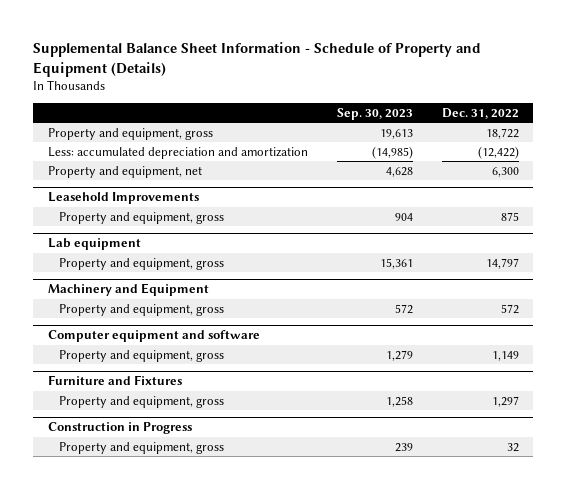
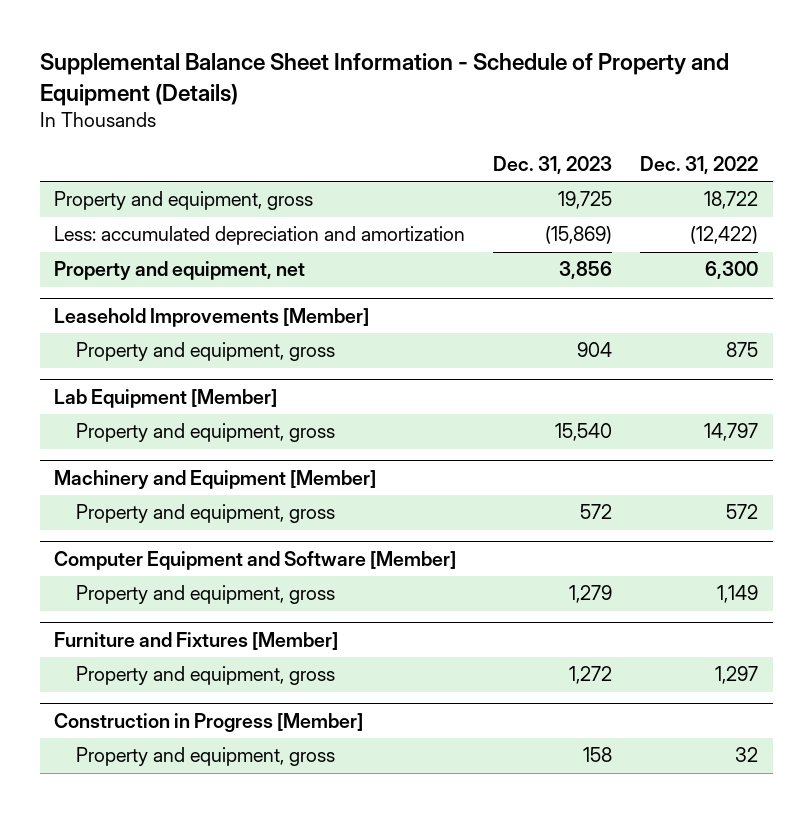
[336,107,413,120] Sep. 30, 2023 -> none
none -> [493,155,613,174] Dec. 31, 2023
[47,192,199,205] Leasehold Improvements -> [54,307,370,327] Leasehold Improvements [Member]
[47,238,141,251] Lab equipment -> [54,388,278,408] Lab Equipment [Member]
[47,283,209,297] Machinery and Equipment -> [54,469,377,489] Machinery and Equipment [Member]
[47,330,260,343] Computer equipment and software -> [54,550,457,570] Computer Equipment and Software [Member]
[47,375,182,386] Furniture and Fixtures -> [54,631,339,650] Furniture and Fixtures [Member]
[47,422,192,435] Construction in Progress -> [54,712,364,732] Construction in Progress [Member]

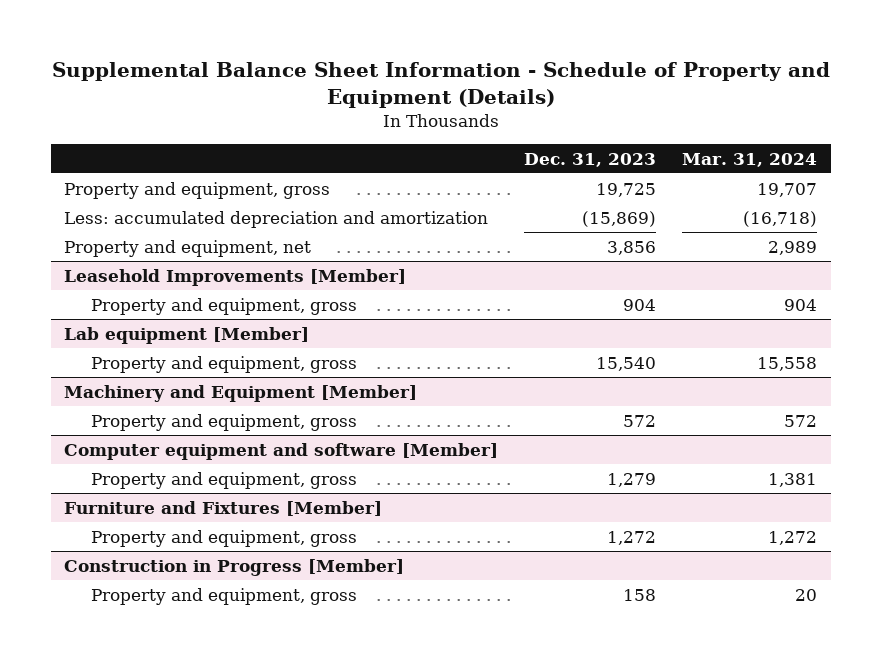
[640,155,759,174] Dec. 31, 2022 -> none
none -> [682,152,818,167] Mar. 31, 2024
[54,388,278,408] Lab Equipment [Member] -> [63,326,309,344] Lab equipment [Member]
[54,550,457,570] Computer Equipment and Software [Member] -> [63,442,498,460] Computer equipment and software [Member]

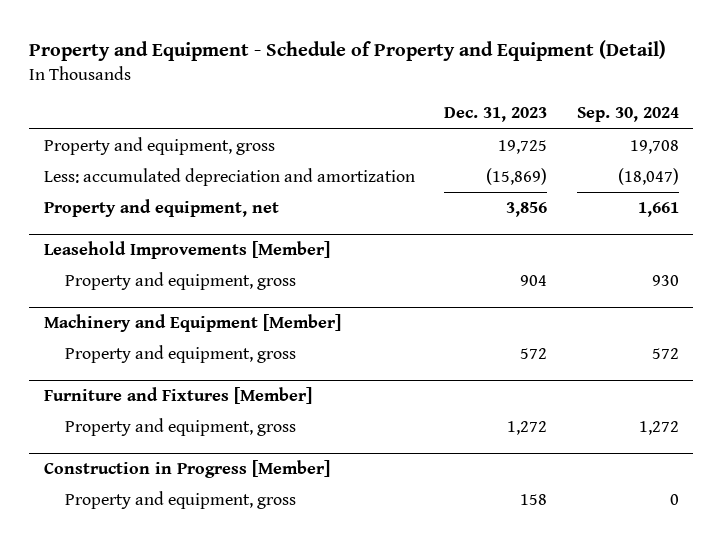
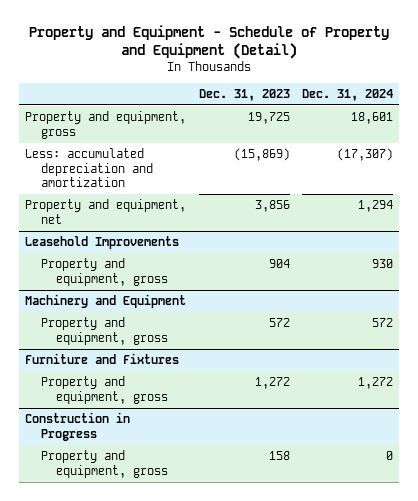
[576,107,679,123] Sep. 30, 2024 -> none
none -> [301,88,393,101] Dec. 31, 2024
[43,241,330,260] Leasehold Improvements [Member] -> [25,236,180,250] Leasehold Improvements
[43,314,341,333] Machinery and Equipment [Member] -> [25,294,187,309] Machinery and Equipment
[43,387,312,405] Furniture and Fixtures [Member] -> [25,353,180,365] Furniture and Fixtures
[43,460,330,479] Construction in Progress [Member] -> [25,412,131,441] Construction in Progress

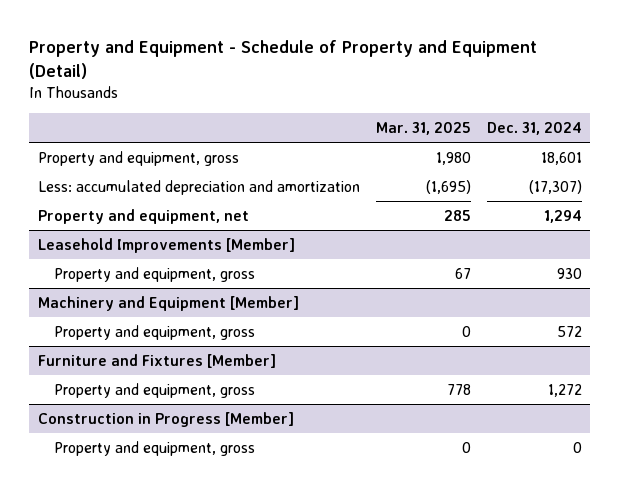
[198,88,290,101] Dec. 31, 2023 -> none
none -> [375,122,471,136] Mar. 31, 2025
[25,236,180,250] Leasehold Improvements -> [37,237,295,253] Leasehold Improvements [Member]
[25,294,187,309] Machinery and Equipment -> [37,295,299,311] Machinery and Equipment [Member]
[25,353,180,365] Furniture and Fixtures -> [37,353,276,368] Furniture and Fixtures [Member]
[25,412,131,441] Construction in Progress -> [37,411,294,427] Construction in Progress [Member]

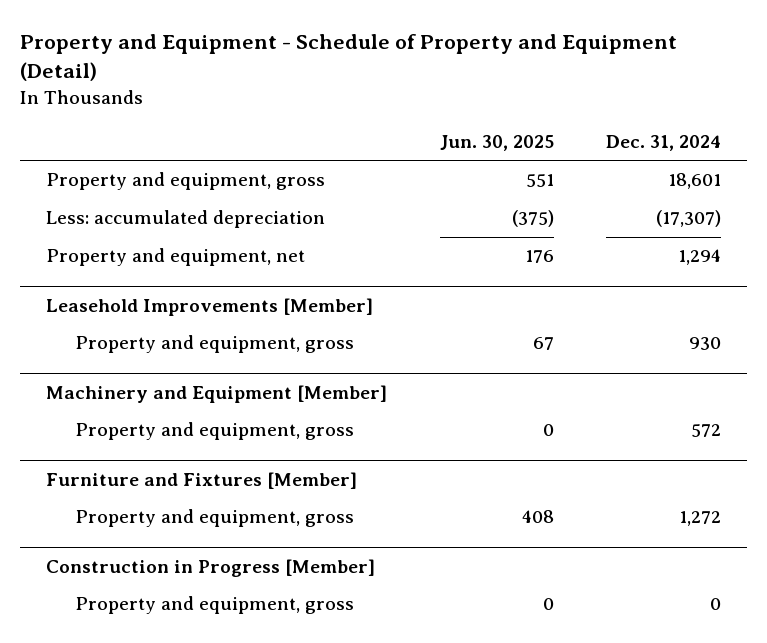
[375,122,471,136] Mar. 31, 2025 -> none
none -> [439,134,554,151] Jun. 30, 2025
[37,179,360,195] Less: accumulated depreciation and amortization -> [46,210,326,229] Less: accumulated depreciation

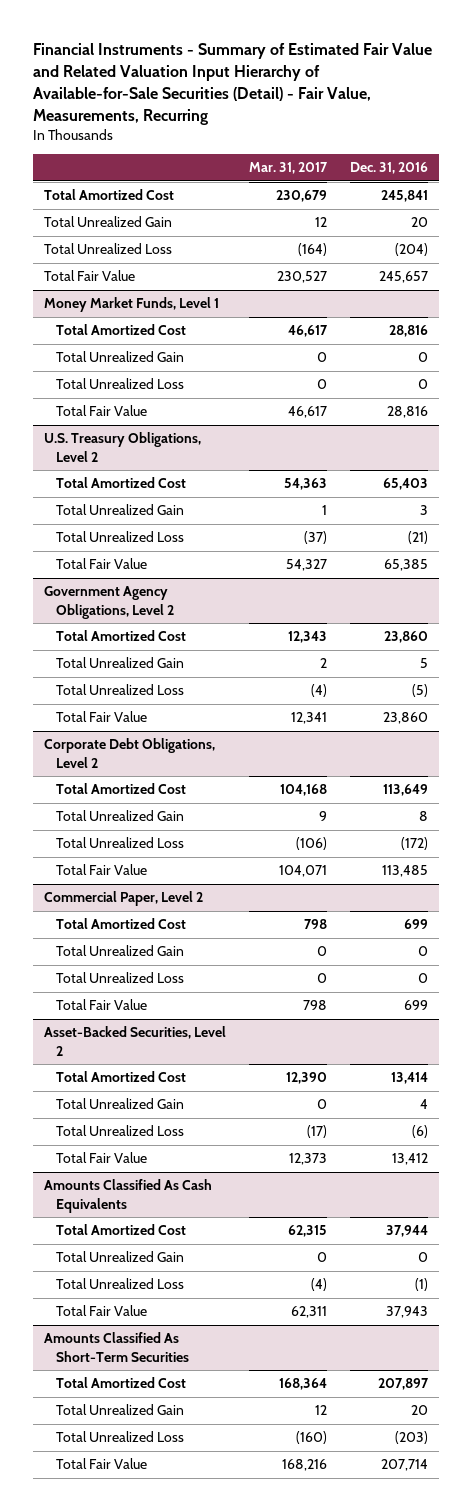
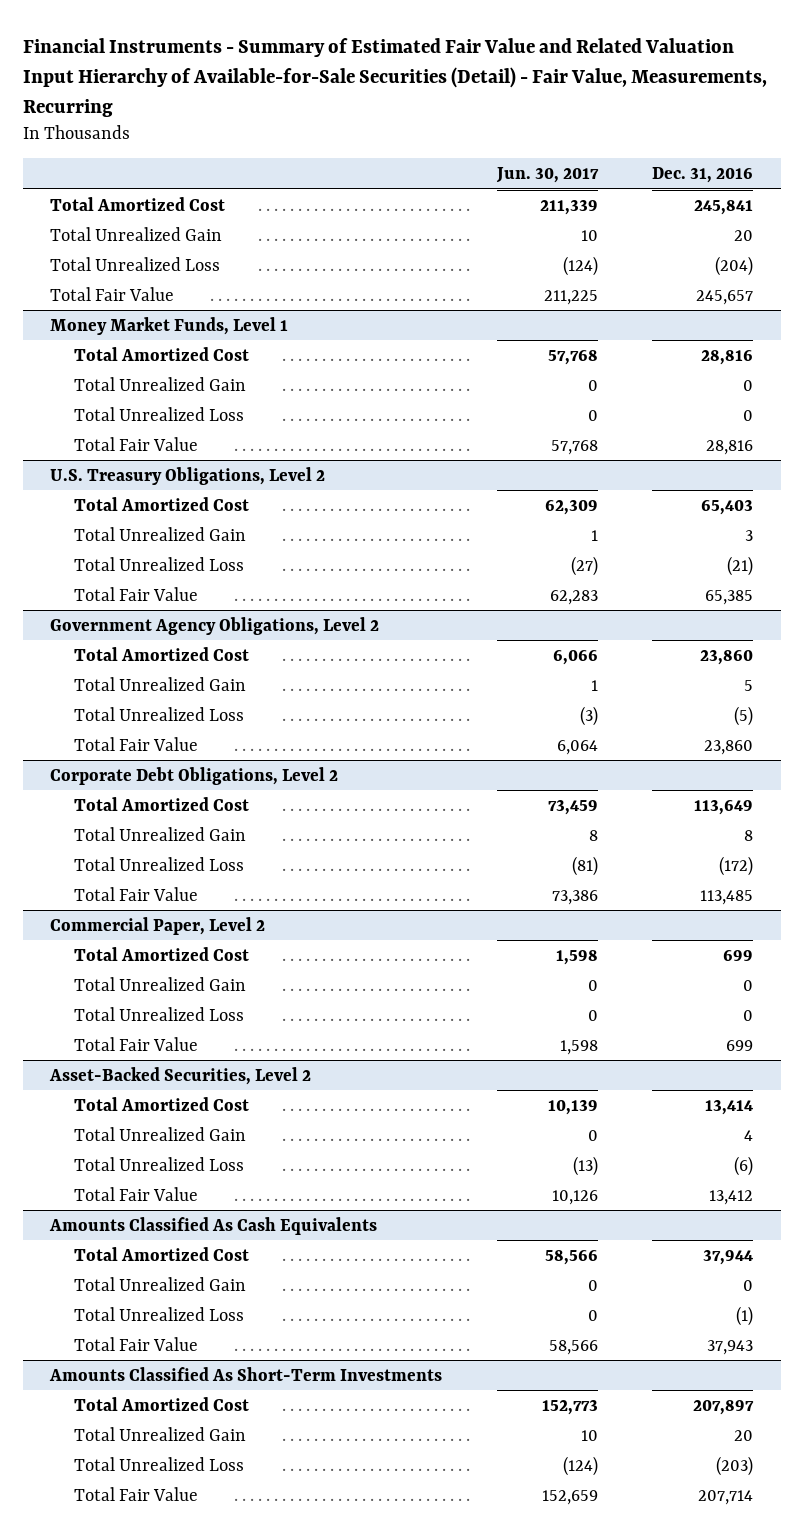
[249,162,329,175] Mar. 31, 2017 -> none
none -> [495,166,599,183] Jun. 30, 2017
[44,1332,190,1362] Amounts Classified As Short-Term Securities -> [49,1366,443,1381] Amounts Classified As Short-Term Investments

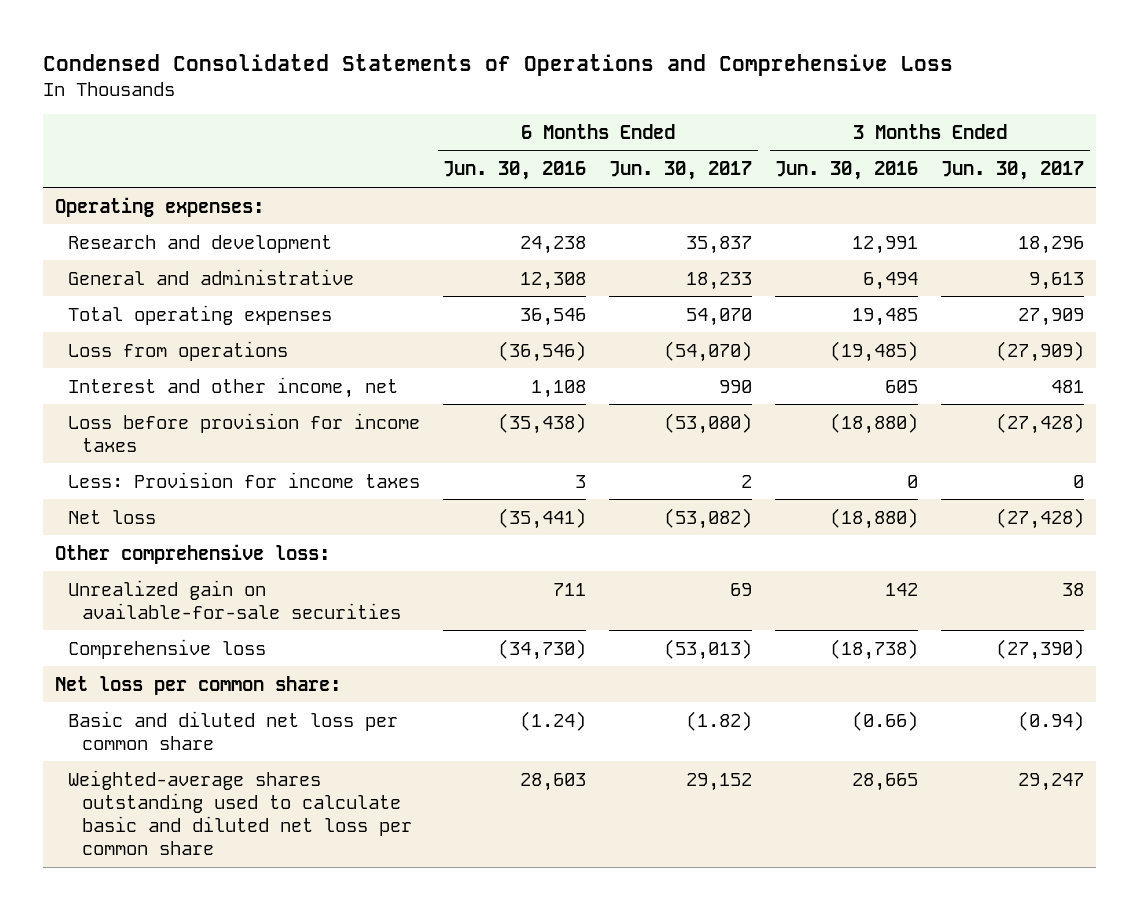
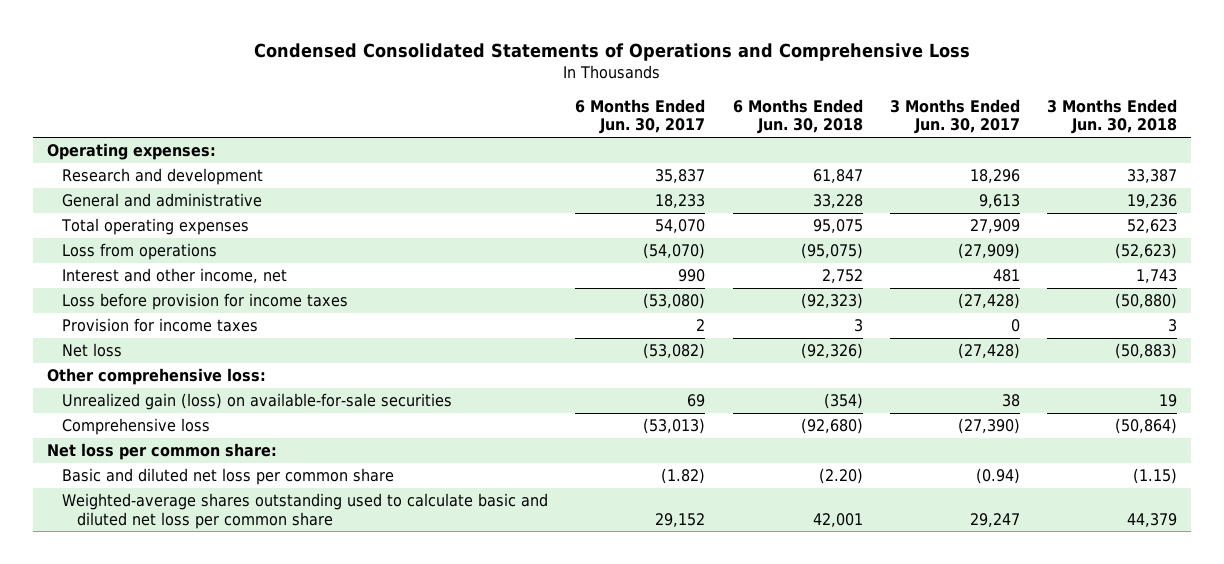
[443,161,587,181] Jun. 30, 2016 -> none
[775,161,919,181] Jun. 30, 2016 -> none
none -> [732,98,863,135] 6 Months Ended Jun. 30, 2018
none -> [1047,98,1178,135] 3 Months Ended Jun. 30, 2018
[68,471,421,488] Less: Provision for income taxes -> [62,318,259,333] Provision for income taxes
[68,579,402,619] Unrealized gain on available-for-sale securities -> [62,393,453,411] Unrealized gain (loss) on available-for-sale securities

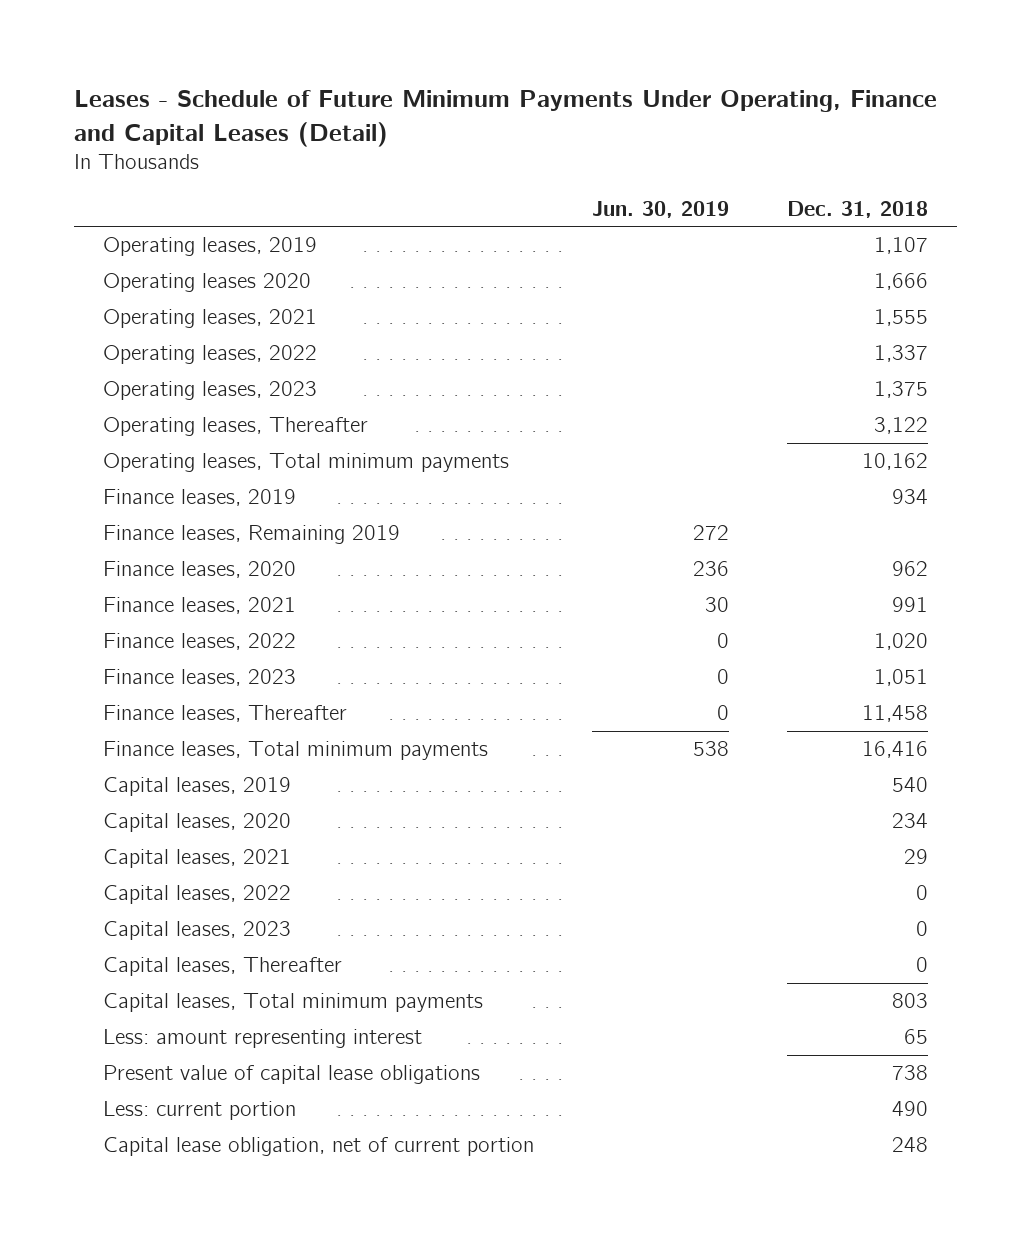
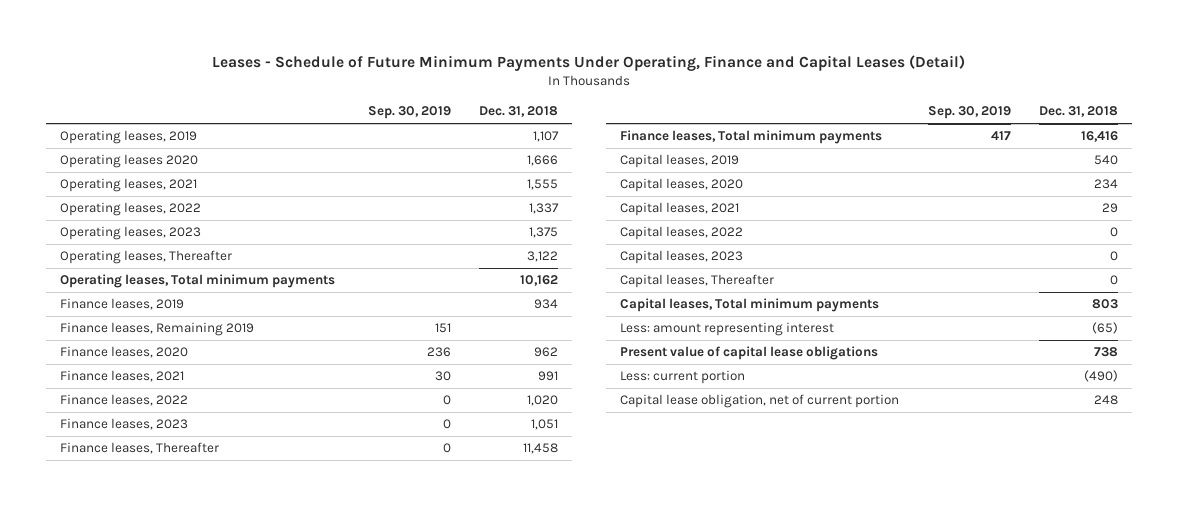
[592,200,730,218] Jun. 30, 2019 -> none
none -> [367,106,451,120] Sep. 30, 2019
[904,1029,929,1045] 65 -> [1092,322,1119,335] (65)
[892,1101,929,1117] 490 -> [1084,370,1119,383] (490)

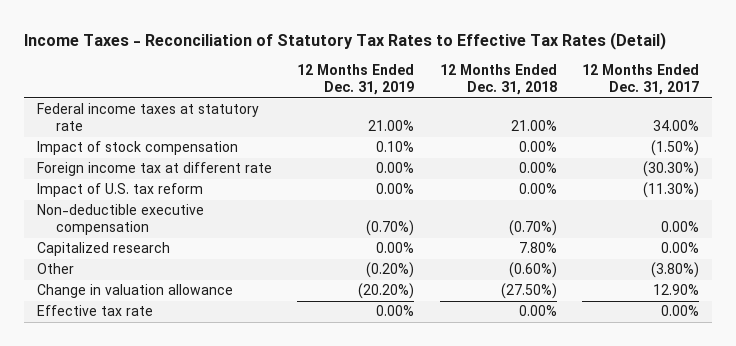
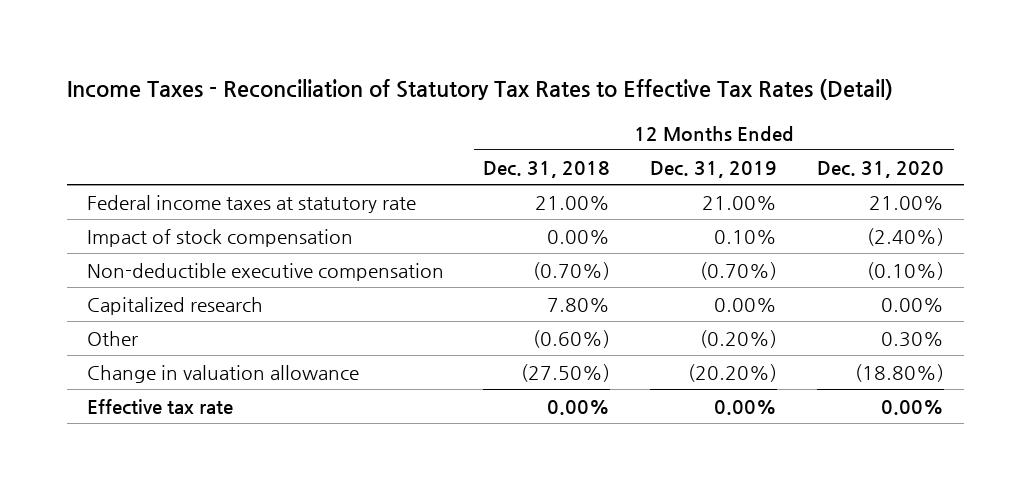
[582,64,700,96] 12 Months Ended Dec. 31, 2017 -> none
none -> [817,160,945,178] Dec. 31, 2020
[36,162,272,177] Foreign income tax at different rate -> none
[36,183,203,198] Impact of U.S. tax reform -> none

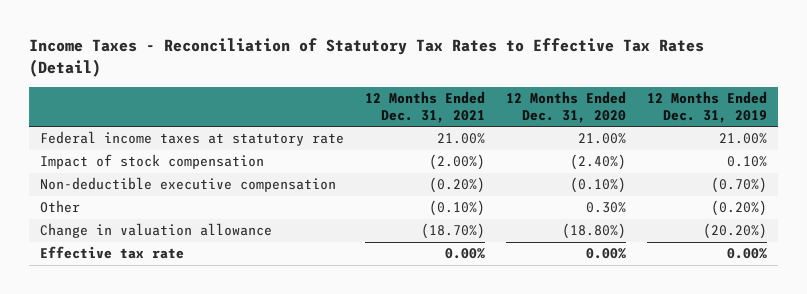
[483,160,611,178] Dec. 31, 2018 -> none
none -> [365,91,486,123] 12 Months Ended Dec. 31, 2021
[86,296,263,315] Capitalized research -> none

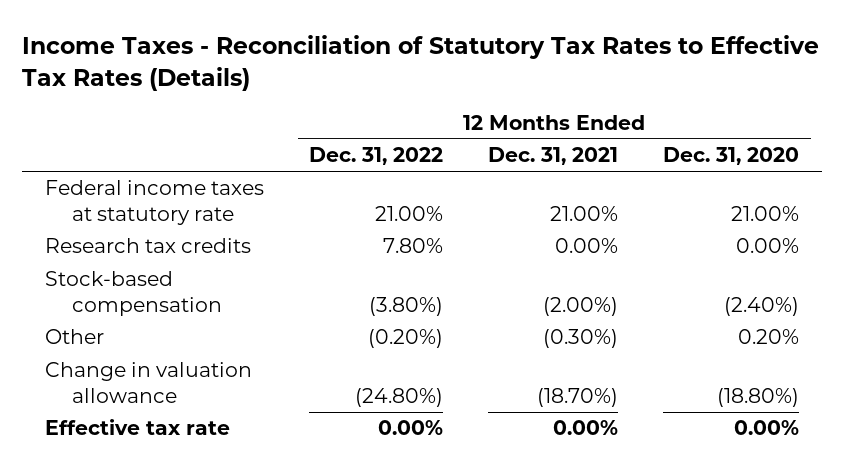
[29,38,705,77] Income Taxes - Reconciliation of Statutory Tax Rates to Effective Tax Rates (Detail) -> [22,34,820,91] Income Taxes - Reconciliation of Statutory Tax Rates to Effective Tax Rates (Details)
[647,91,768,123] 12 Months Ended Dec. 31, 2019 -> none
none -> [308,147,443,166] Dec. 31, 2022
[39,177,336,193] Non-deductible executive compensation -> none
none -> [44,238,251,254] Research tax credits
[39,154,264,170] Impact of stock compensation -> [44,271,222,316] Stock-based compensation
[429,200,486,217] (0.10%) -> [543,329,619,349] (0.30%)
[586,202,627,214] 0.30% -> [738,329,800,345] 0.20%

